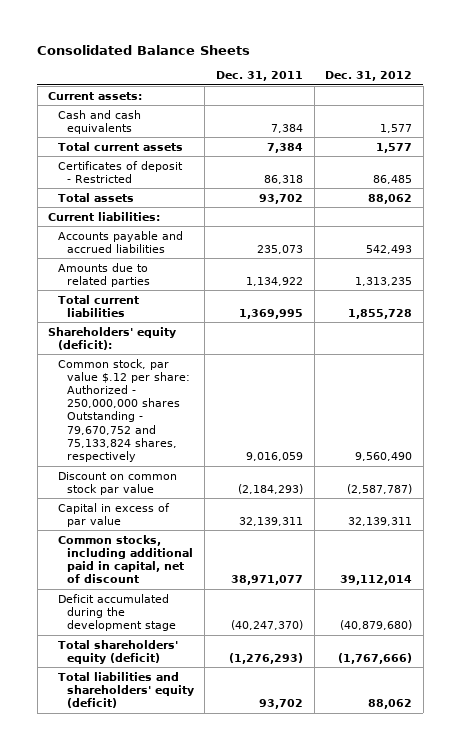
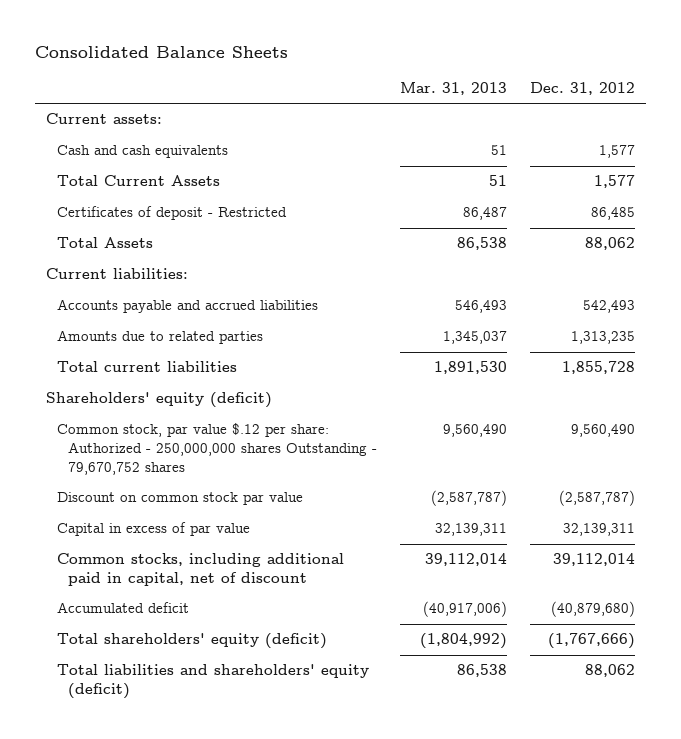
[216,71,304,82] Dec. 31, 2011 -> none
none -> [399,81,507,95] Mar. 31, 2013
[57,141,183,151] Total current assets -> [56,175,220,187] Total Current Assets
[57,192,134,202] Total assets -> [56,237,153,249] Total Assets
[48,326,177,350] Shareholders' equity (deficit): -> [46,392,273,409] Shareholders' equity (deficit)
[57,358,190,463] Common stock, par value $.12 per share: Authorized - 250,000,000 shares Outstanding - 79,670,752 and 75,133,824 shares, respectively -> [56,423,377,475] Common stock, par value $.12 per share: Authorized - 250,000,000 shares Outstanding - 79,670,752 shares
[57,593,176,632] Deficit accumulated during the development stage -> [56,602,189,614] Accumulated deficit

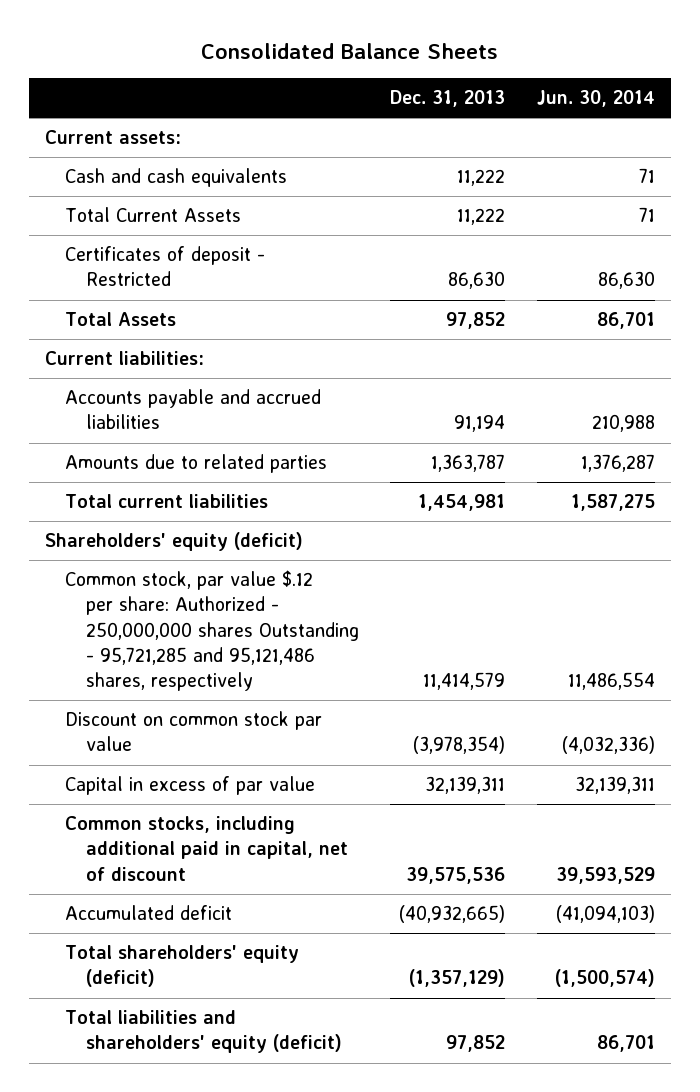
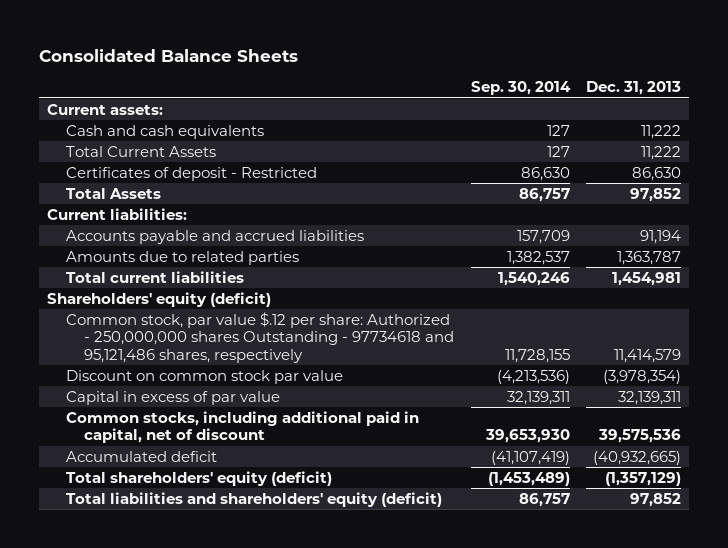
[537,90,656,108] Jun. 30, 2014 -> none
none -> [470,81,571,96] Sep. 30, 2014
[65,570,359,691] Common stock, par value $.12 per share: Authorized - 250,000,000 shares Outstanding - 95,721,285 and 95,121,486 shares, respectively -> [65,311,455,363] Common stock, par value $.12 per share: Authorized - 250,000,000 shares Outstanding - 97734618 and 95,121,486 shares, respectively

